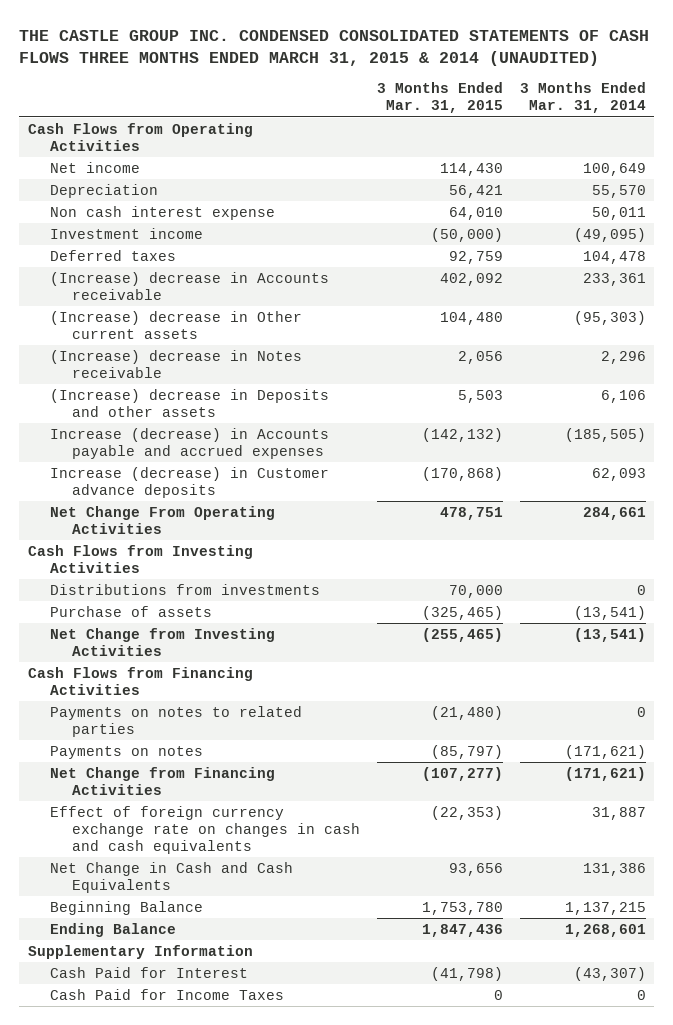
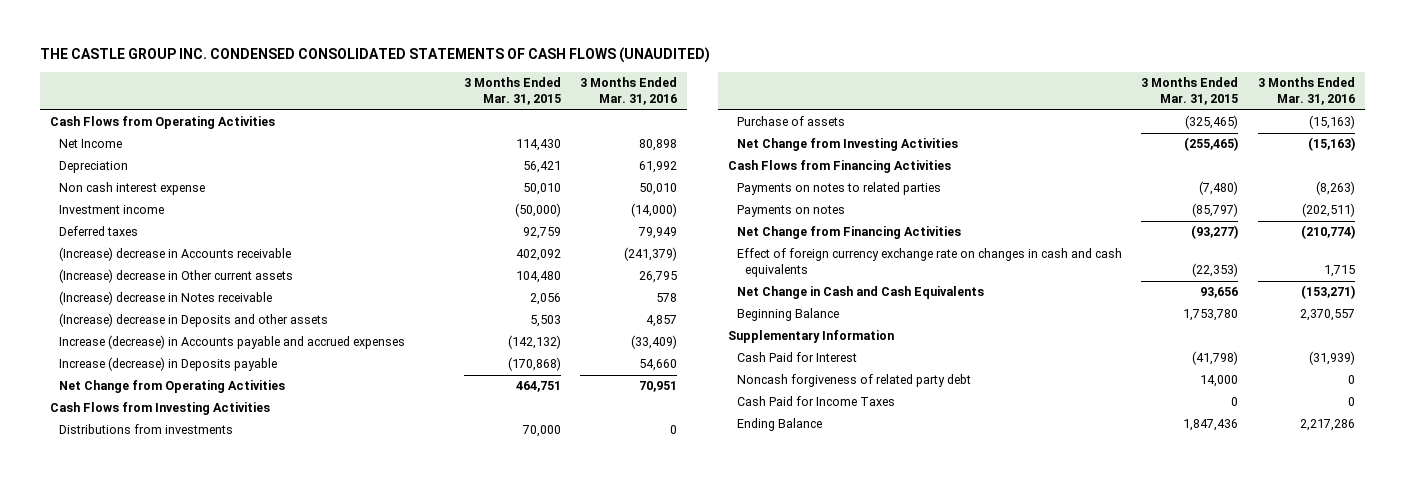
[18,30,649,67] THE CASTLE GROUP INC. CONDENSED CONSOLIDATED STATEMENTS OF CASH FLOWS THREE MONTHS ENDED MARCH 31, 2015 & 2014 (UNAUDITED) -> [40,47,711,64] THE CASTLE GROUP INC. CONDENSED CONSOLIDATED STATEMENTS OF CASH FLOWS (UNAUDITED)
[519,82,646,114] 3 Months Ended Mar. 31, 2014 -> none
none -> [580,77,678,106] 3 Months Ended Mar. 31, 2016
[49,161,140,173] Net income -> [58,139,122,149] Net Income
[448,206,503,220] 64,010 -> [522,183,561,196] 50,010
[49,466,329,498] Increase (decrease) in Customer advance deposits -> [58,357,277,372] Increase (decrease) in Deposits payable
[49,505,275,534] Net Change From Operating Activities -> [58,380,285,394] Net Change from Operating Activities
[439,506,503,520] 478,751 -> [515,381,561,393] 464,751
[430,705,503,720] (21,480) -> [1199,181,1239,196] (7,480)
[421,766,503,781] (107,277) -> [1191,225,1239,240] (93,277)
none -> [736,374,971,388] Noncash forgiveness of related party debt
[49,922,176,937] Ending Balance -> [736,418,822,432] Ending Balance

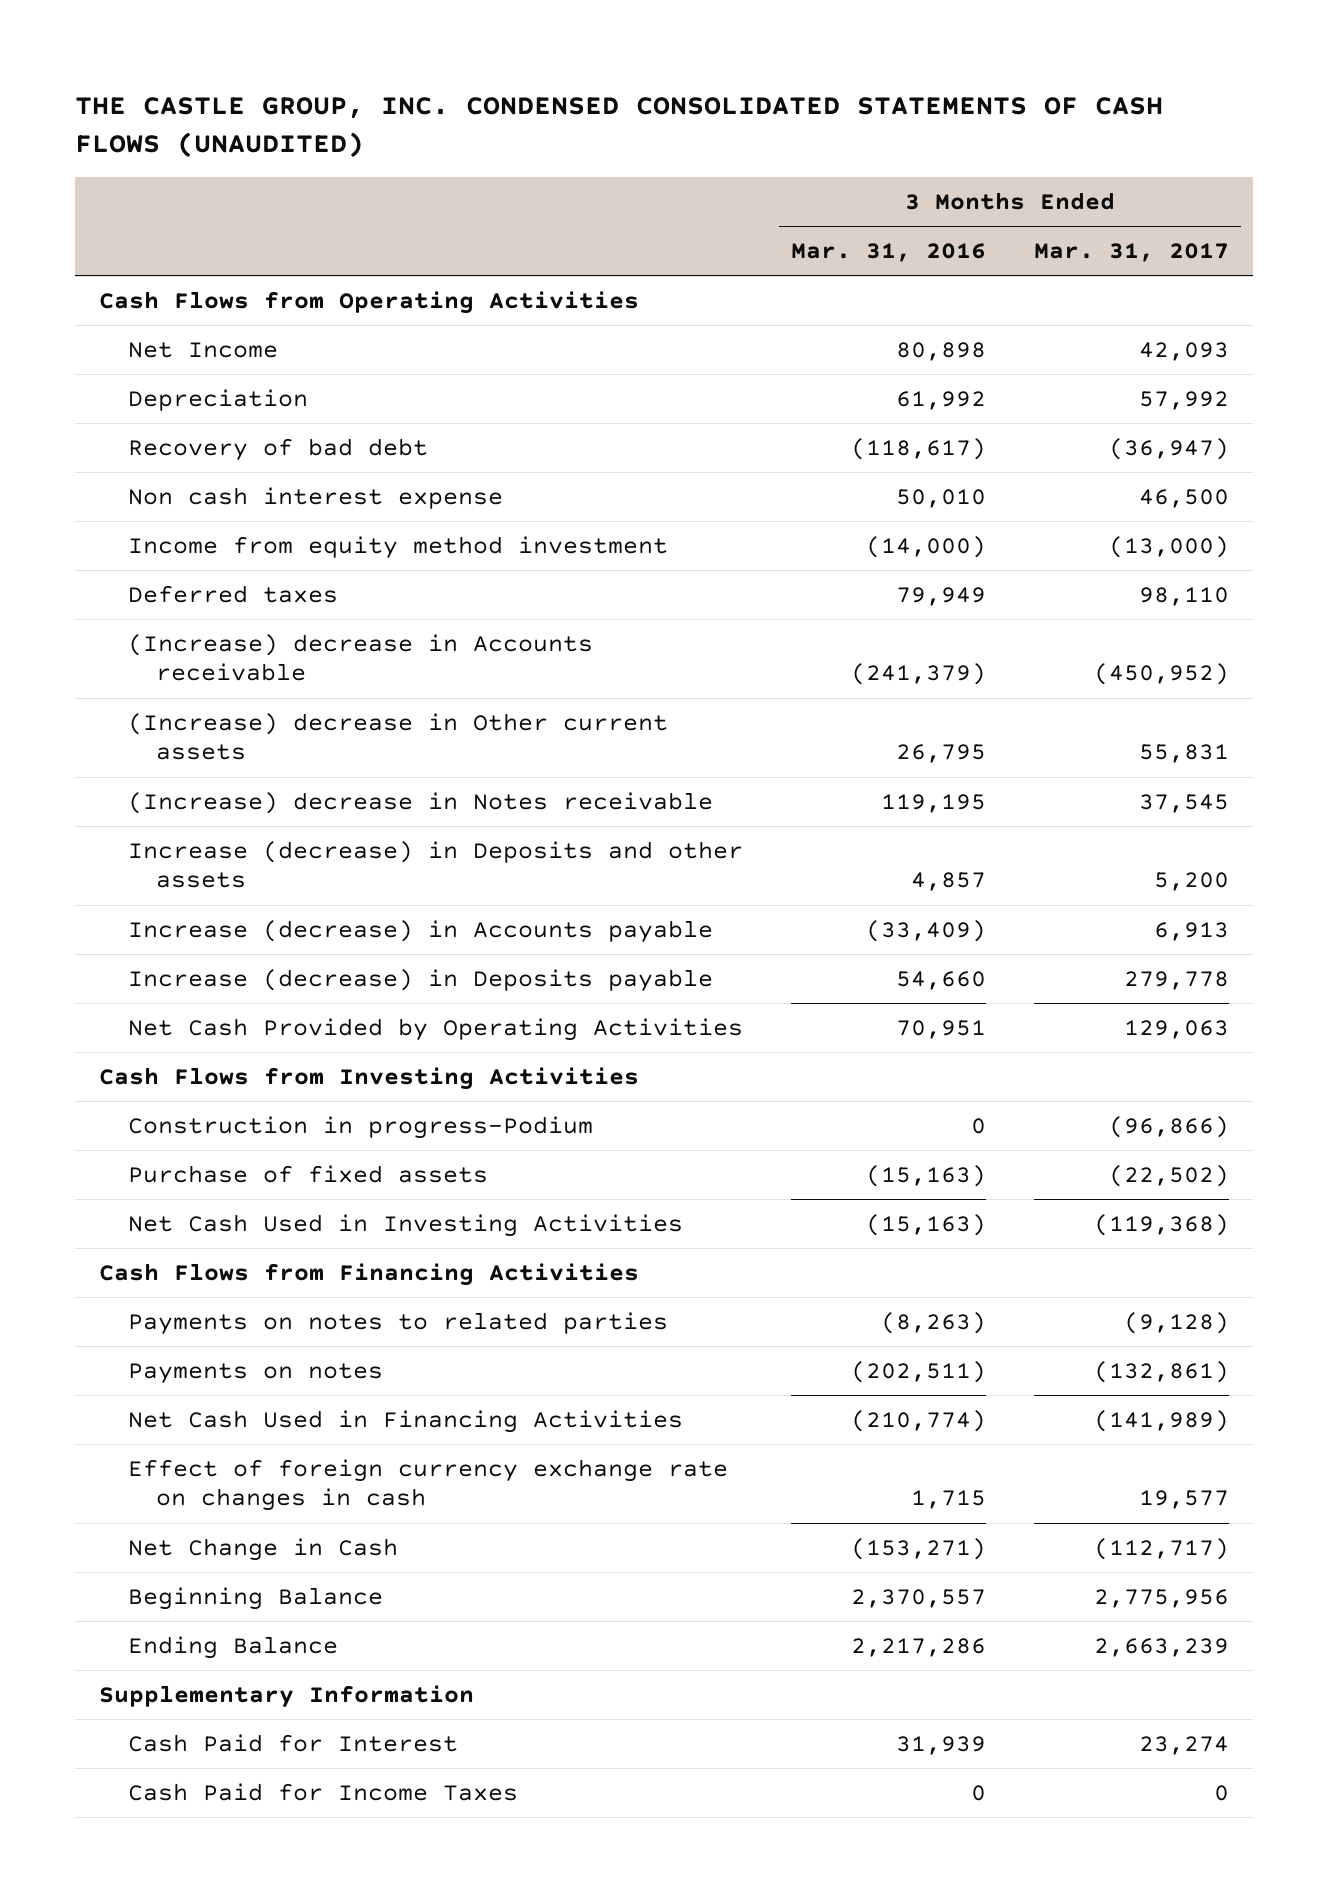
[40,47,711,64] THE CASTLE GROUP INC. CONDENSED CONSOLIDATED STATEMENTS OF CASH FLOWS (UNAUDITED) -> [75,96,1164,159] THE CASTLE GROUP, INC. CONDENSED CONSOLIDATED STATEMENTS OF CASH FLOWS (UNAUDITED)
[463,77,561,106] 3 Months Ended Mar. 31, 2015 -> none
none -> [1033,243,1229,263] Mar. 31, 2017
none -> [127,437,428,461] Recovery of bad debt
[58,205,164,215] Investment income -> none
none -> [127,535,668,559] Income from equity method investment
[656,293,678,303] 578 -> [880,793,986,813] 119,195
[58,313,328,328] (Increase) decrease in Deposits and other assets -> [127,840,743,889] Increase (decrease) in Deposits and other assets
[58,335,405,350] Increase (decrease) in Accounts payable and accrued expenses -> [127,919,713,943] Increase (decrease) in Accounts payable
[58,380,285,394] Net Change from Operating Activities -> [127,1017,743,1041] Net Cash Provided by Operating Activities
[58,424,233,435] Distributions from investments -> none
none -> [127,1115,593,1139] Construction in progress-Podium
[736,116,845,127] Purchase of assets -> [127,1164,488,1183] Purchase of fixed assets
[736,138,958,152] Net Change from Investing Activities -> [127,1213,683,1237] Net Cash Used in Investing Activities
[736,226,961,240] Net Change from Financing Activities -> [127,1409,683,1433] Net Cash Used in Financing Activities
[736,248,1122,278] Effect of foreign currency exchange rate on changes in cash and cash equivalents -> [127,1458,728,1512] Effect of foreign currency exchange rate on changes in cash
[736,286,984,300] Net Change in Cash and Cash Equivalents -> [127,1537,398,1561] Net Change in Cash
[736,418,822,432] Ending Balance -> [127,1635,338,1659] Ending Balance
[736,374,971,388] Noncash forgiveness of related party debt -> none
[1309,351,1356,366] (31,939) -> [895,1735,986,1755] 31,939

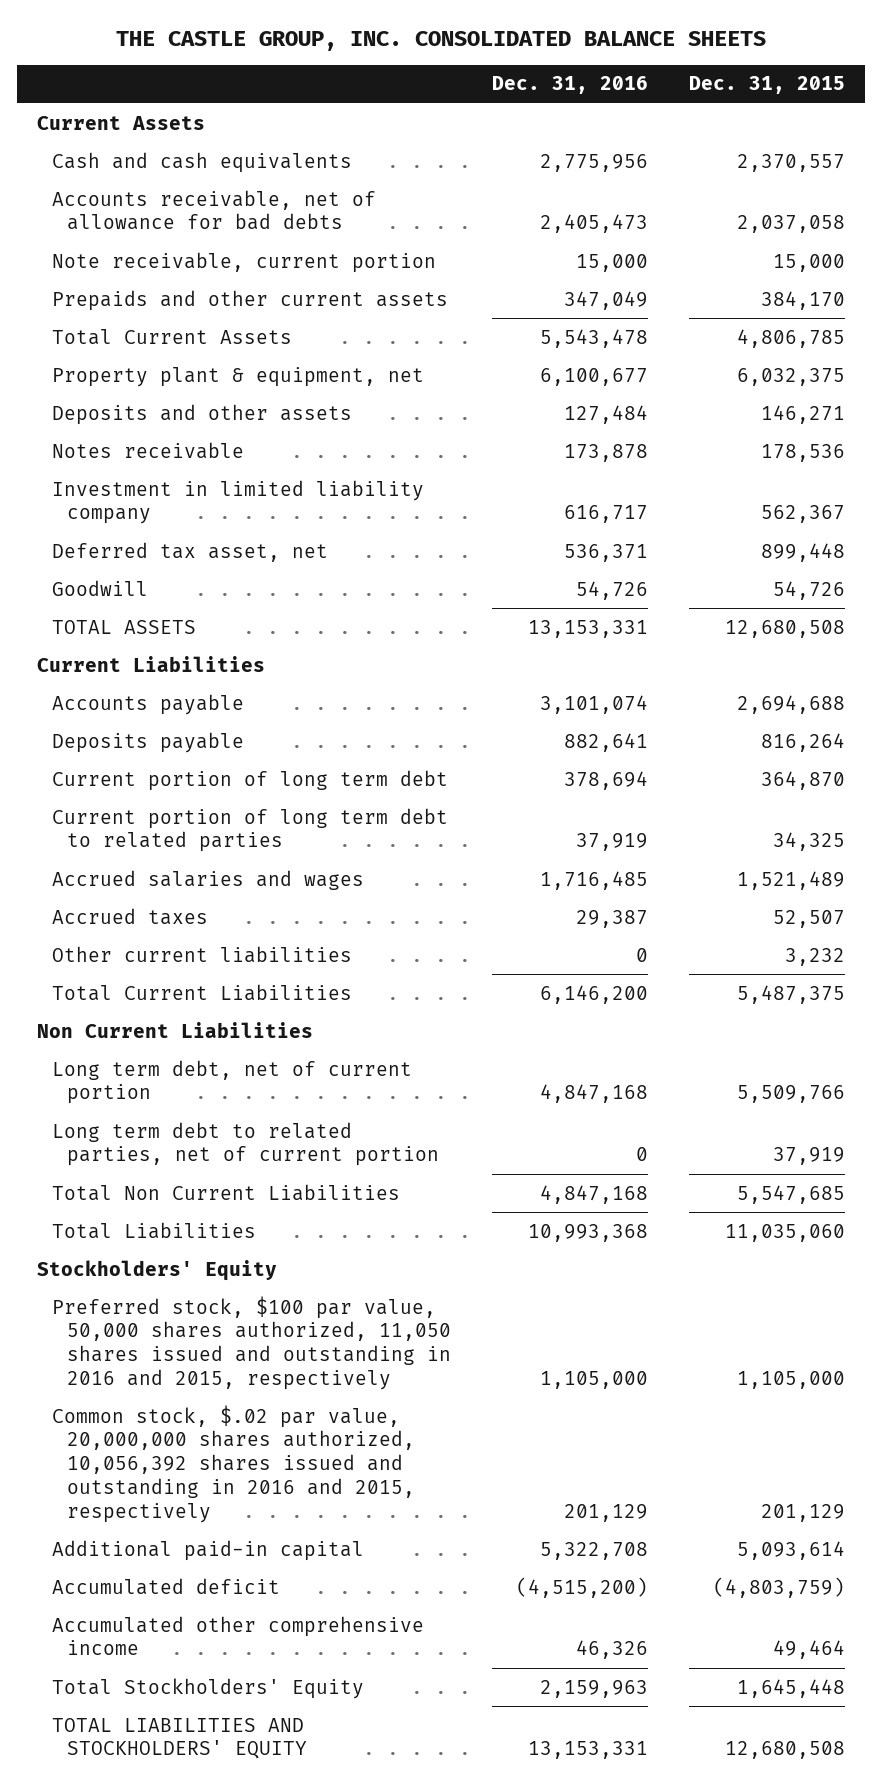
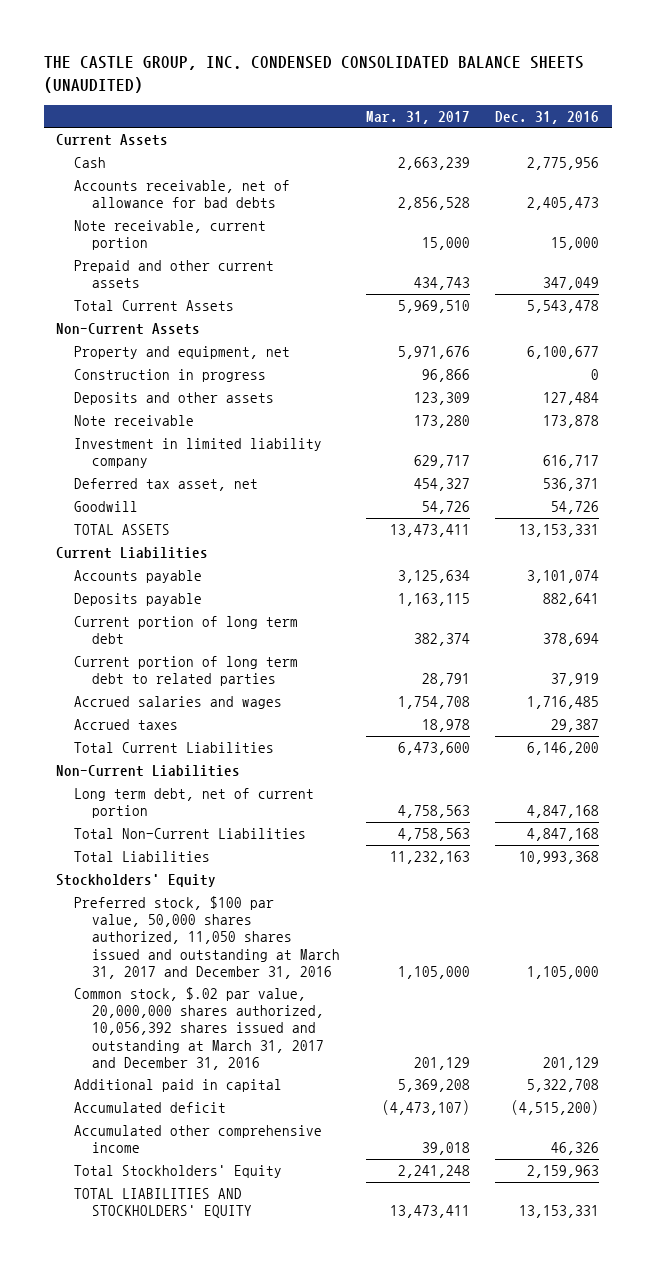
[116,30,767,51] THE CASTLE GROUP, INC. CONSOLIDATED BALANCE SHEETS -> [43,55,584,94] THE CASTLE GROUP, INC. CONDENSED CONSOLIDATED BALANCE SHEETS (UNAUDITED)
[688,76,845,95] Dec. 31, 2015 -> none
none -> [365,110,470,124] Mar. 31, 2017
[51,151,352,173] Cash and cash equivalents -> [74,157,107,169] Cash
[51,289,448,311] Prepaids and other current assets -> [74,260,275,289] Prepaid and other current assets
none -> [56,323,201,336] Non-Current Assets
[51,366,424,387] Property plant & equipment, net -> [74,346,291,360] Property and equipment, net
none -> [74,369,267,383] Construction in progress
[51,441,244,459] Notes receivable -> [74,415,195,427] Note receivable
[51,945,352,963] Other current liabilities -> none
[37,1021,314,1038] Non Current Liabilities -> [56,765,241,778] Non-Current Liabilities
[51,1121,439,1167] Long term debt to related parties, net of current portion -> none
[51,1183,400,1201] Total Non Current Liabilities -> [74,828,307,840] Total Non-Current Liabilities
[51,1295,451,1390] Preferred stock, $100 par value, 50,000 shares authorized, 11,050 shares issued and outstanding in 2016 and 2015, respectively -> [74,896,341,979] Preferred stock, $100 par value, 50,000 shares authorized, 11,050 shares issued and outstanding at March 31, 2017 and December 31, 2016
[51,1404,415,1523] Common stock, $.02 par value, 20,000,000 shares authorized, 10,056,392 shares issued and outstanding in 2016 and 2015, respectively -> [74,987,325,1070] Common stock, $.02 par value, 20,000,000 shares authorized, 10,056,392 shares issued and outstanding at March 31, 2017 and December 31, 2016
[51,1539,364,1561] Additional paid-in capital -> [74,1079,283,1093] Additional paid in capital

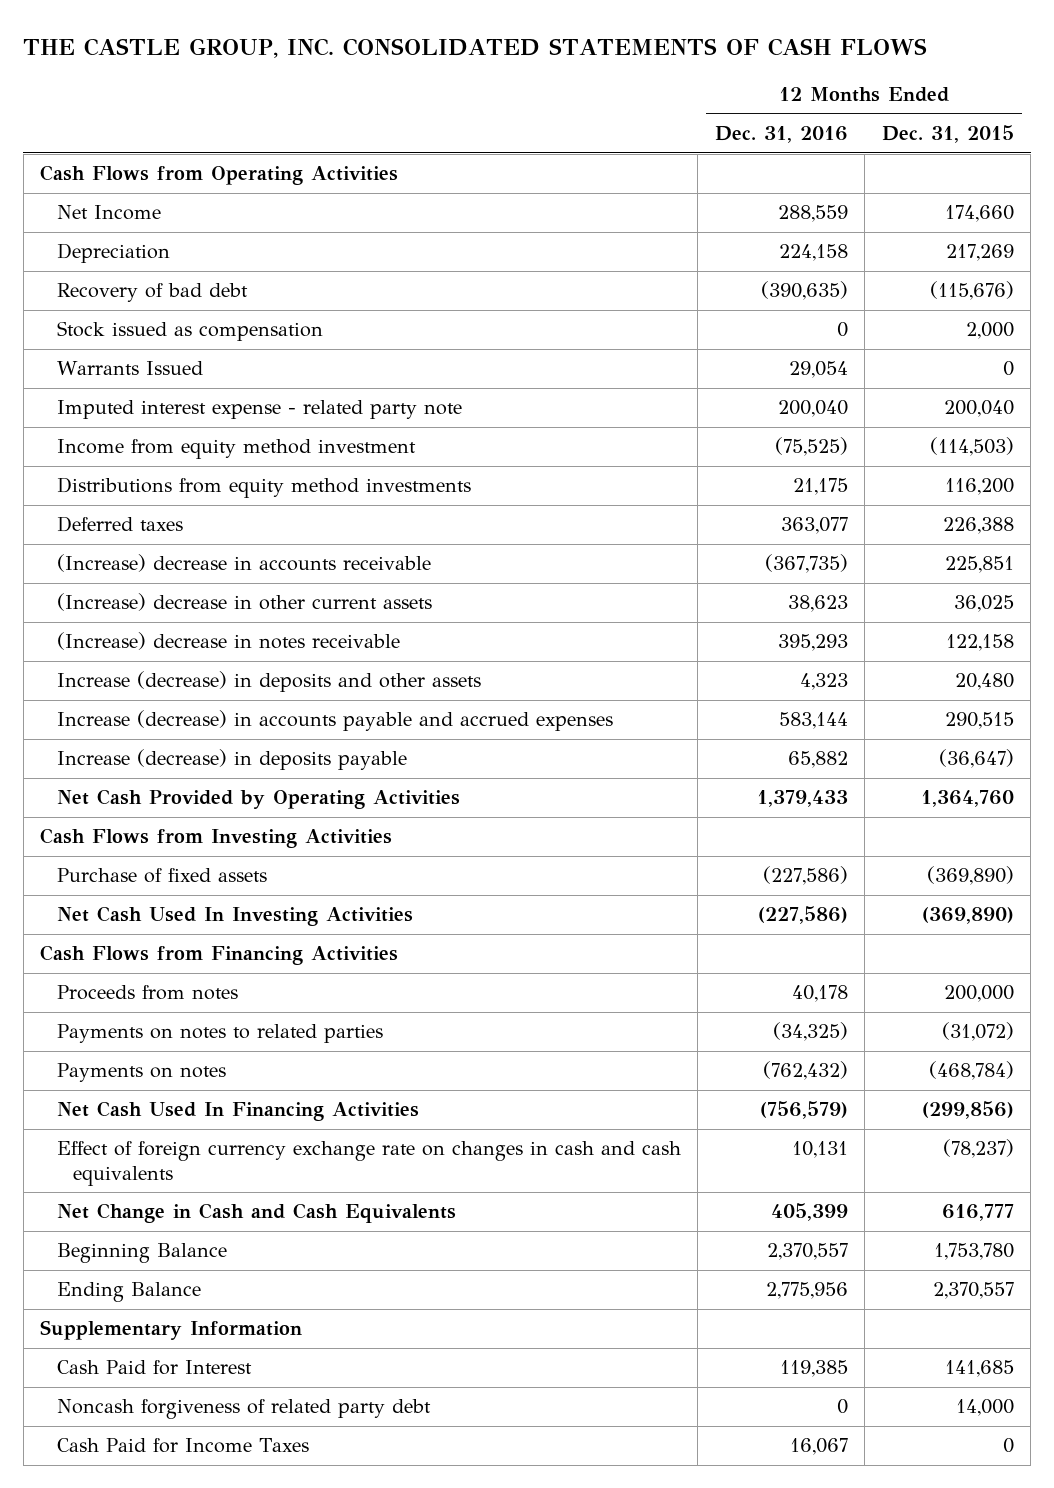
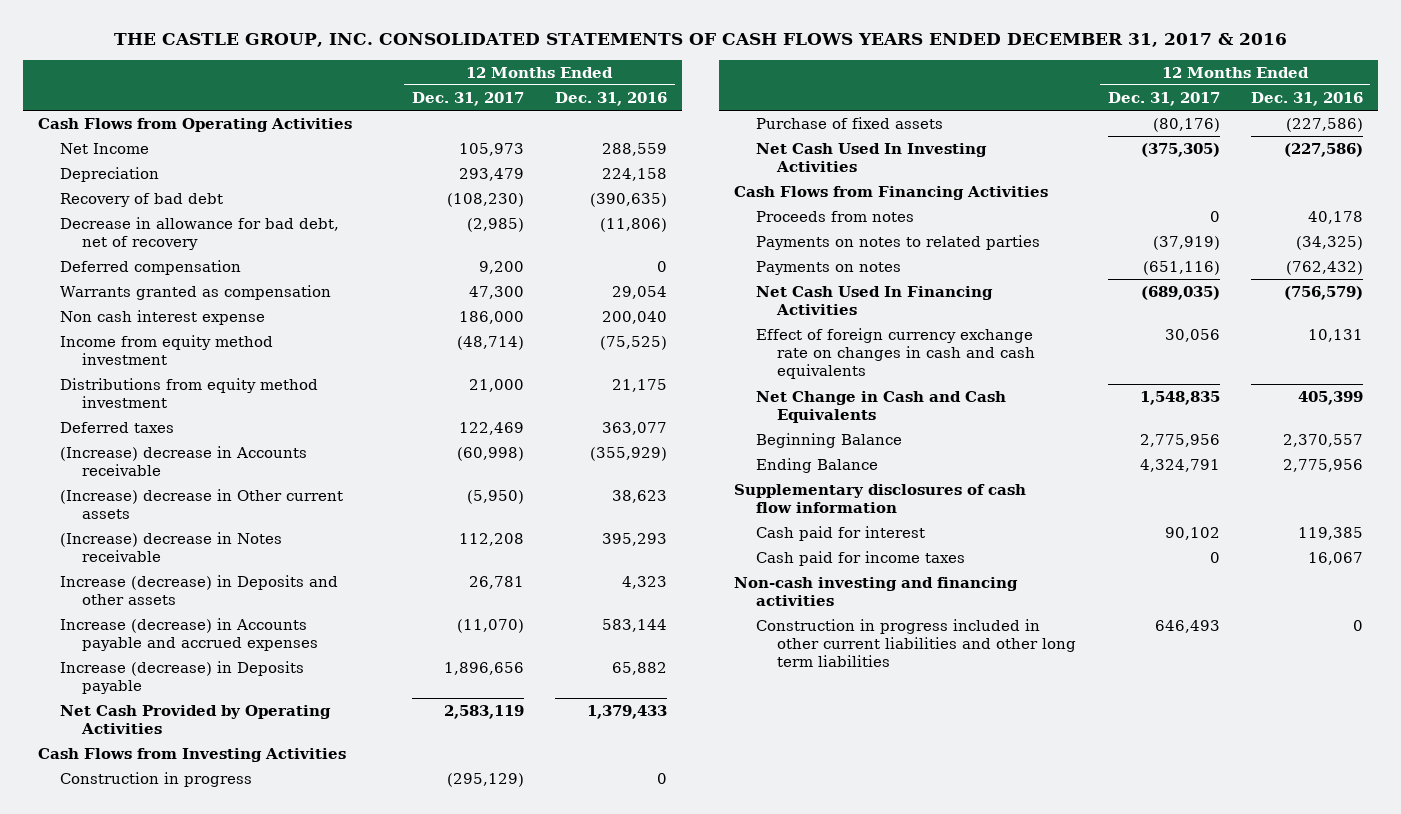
[23,37,928,58] THE CASTLE GROUP, INC. CONSOLIDATED STATEMENTS OF CASH FLOWS -> [114,33,1288,48] THE CASTLE GROUP, INC. CONSOLIDATED STATEMENTS OF CASH FLOWS YEARS ENDED DECEMBER 31, 2017 & 2016
[881,125,1014,144] Dec. 31, 2015 -> none
none -> [411,91,524,106] Dec. 31, 2017
[56,321,323,342] Stock issued as compensation -> none
none -> [60,216,340,251] Decrease in allowance for bad debt, net of recovery
none -> [60,259,242,275] Deferred compensation
[56,361,203,376] Warrants Issued -> [60,284,332,300] Warrants granted as compensation
[56,400,462,420] Imputed interest expense - related party note -> [60,309,266,325] Non cash interest expense
[56,477,471,499] Distributions from equity method investments -> [60,377,319,409] Distributions from equity method investment
[56,554,431,573] (Increase) decrease in accounts receivable -> [60,445,308,477] (Increase) decrease in Accounts receivable
[764,554,848,574] (367,735) -> [589,446,667,461] (355,929)
[56,593,432,612] (Increase) decrease in other current assets -> [60,488,344,520] (Increase) decrease in Other current assets
[56,632,400,651] (Increase) decrease in notes receivable -> [60,531,283,563] (Increase) decrease in Notes receivable
[56,671,481,693] Increase (decrease) in deposits and other assets -> [60,574,339,606] Increase (decrease) in Deposits and other assets
[56,710,613,732] Increase (decrease) in accounts payable and accrued expenses -> [60,617,318,652] Increase (decrease) in Accounts payable and accrued expenses
[56,749,407,771] Increase (decrease) in deposits payable -> [60,660,305,695] Increase (decrease) in Deposits payable
none -> [60,771,253,787] Construction in progress
[40,1320,303,1341] Supplementary Information -> none
[56,1399,431,1420] Noncash forgiveness of related party debt -> none
none -> [734,483,1027,514] Supplementary disclosures of cash flow information
[56,1360,252,1376] Cash Paid for Interest -> [755,525,925,541] Cash paid for interest
[56,1438,309,1454] Cash Paid for Income Taxes -> [755,550,965,566] Cash paid for income taxes
none -> [734,576,1019,607] Non-cash investing and financing activities
none -> [755,618,1077,668] Construction in progress included in other current liabilities and other long term liabilities

